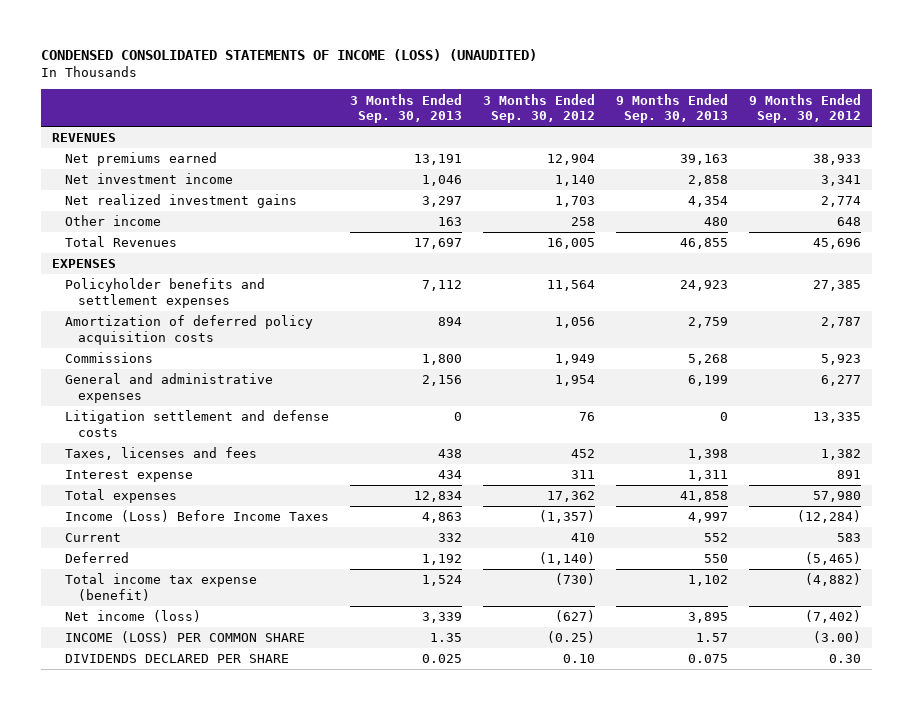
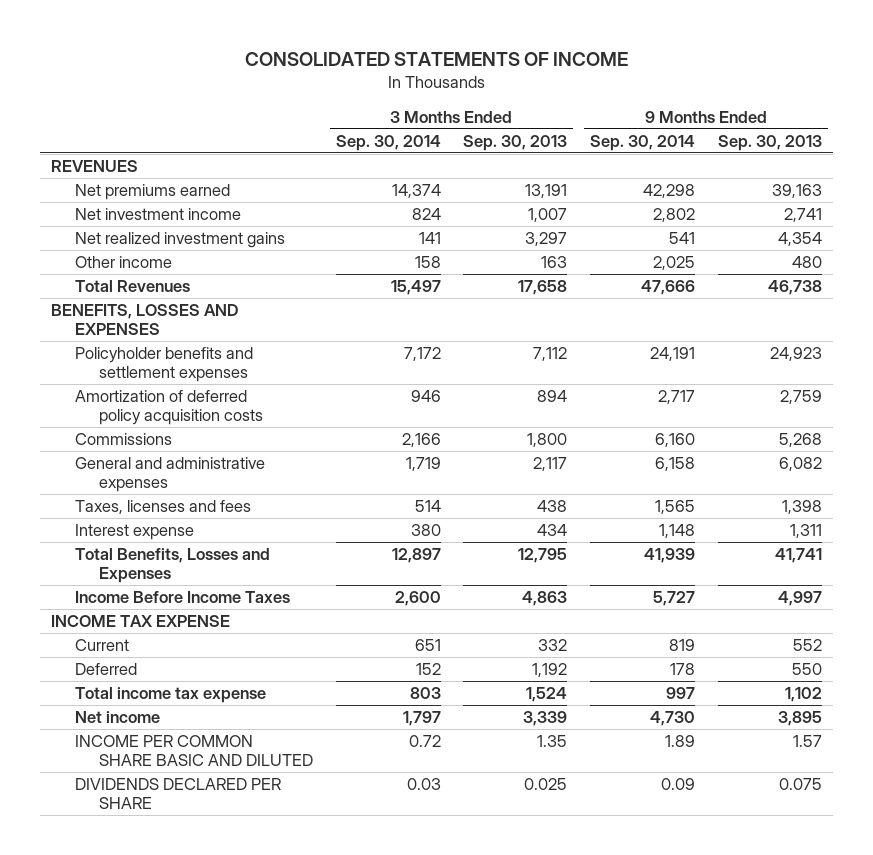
[41,49,538,62] CONDENSED CONSOLIDATED STATEMENTS OF INCOME (LOSS) (UNAUDITED) -> [244,51,628,66] CONSOLIDATED STATEMENTS OF INCOME
[482,93,595,124] 3 Months Ended Sep. 30, 2012 -> none
[749,93,862,124] 9 Months Ended Sep. 30, 2012 -> none
none -> [335,134,441,151] Sep. 30, 2014
none -> [590,134,696,151] Sep. 30, 2014
[421,175,462,187] 1,046 -> [528,208,568,223] 1,007
[688,175,729,187] 2,858 -> [783,208,822,223] 2,741
[413,238,462,250] 17,697 -> [518,280,568,296] 17,658
[680,238,729,250] 46,855 -> [767,280,822,296] 46,738
[51,259,116,269] EXPENSES -> [51,304,240,336] BENEFITS, LOSSES AND EXPENSES
[64,410,329,437] Litigation settlement and defense costs -> none
[421,375,462,387] 2,156 -> [533,457,568,472] 2,117
[688,375,729,387] 6,199 -> [778,457,822,472] 6,082
[64,489,177,504] Total expenses -> [75,548,271,584] Total Benefits, Losses and Expenses
[413,491,462,503] 12,834 -> [518,548,568,564] 12,795
[680,491,729,503] 41,858 -> [774,548,822,564] 41,741
[64,510,329,523] Income (Loss) Before Income Taxes -> [75,591,291,604] Income Before Income Taxes
none -> [51,615,231,628] INCOME TAX EXPENSE
[64,573,257,601] Total income tax expense (benefit) -> [75,687,267,704] Total income tax expense
[64,610,201,623] Net income (loss) -> [75,711,161,724] Net income
[64,631,305,644] INCOME (LOSS) PER COMMON SHARE -> [75,735,313,767] INCOME PER COMMON SHARE BASIC AND DILUTED

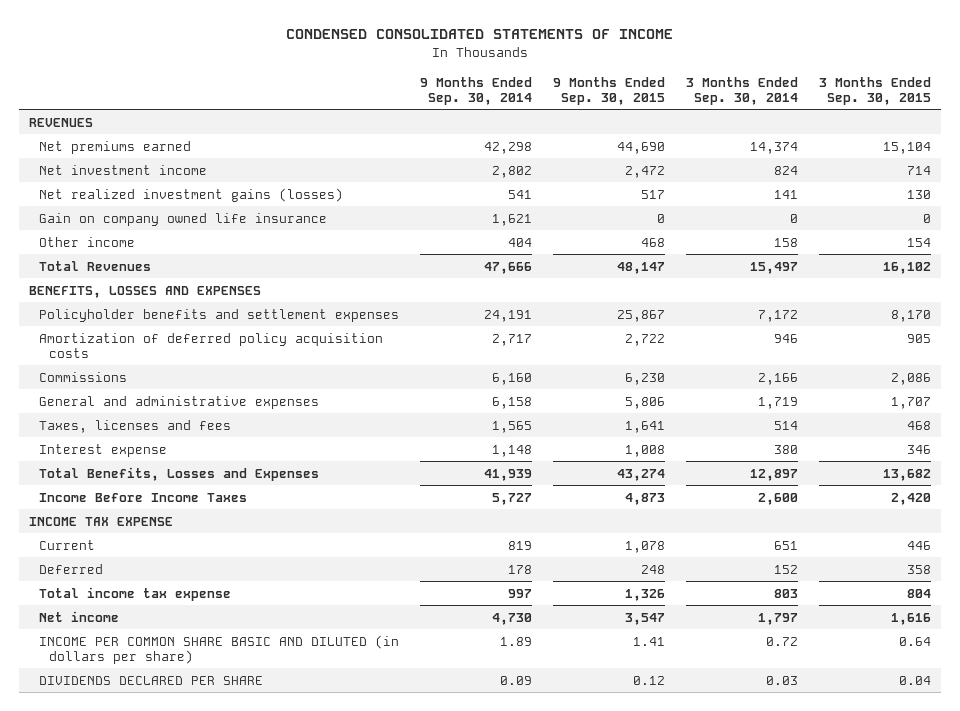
[244,51,628,66] CONSOLIDATED STATEMENTS OF INCOME -> [285,29,673,40] CONDENSED CONSOLIDATED STATEMENTS OF INCOME
[463,134,568,151] Sep. 30, 2013 -> none
[717,134,822,151] Sep. 30, 2013 -> none
none -> [552,76,665,105] 9 Months Ended Sep. 30, 2015
none -> [818,76,931,105] 3 Months Ended Sep. 30, 2015
[75,232,286,249] Net realized investment gains -> [38,187,343,202] Net realized investment gains (losses)
none -> [38,212,327,226] Gain on company owned life insurance
[653,256,696,271] 2,025 -> [507,237,532,247] 404
[75,735,313,767] INCOME PER COMMON SHARE BASIC AND DILUTED -> [38,634,399,664] INCOME PER COMMON SHARE BASIC AND DILUTED (in dollars per share)

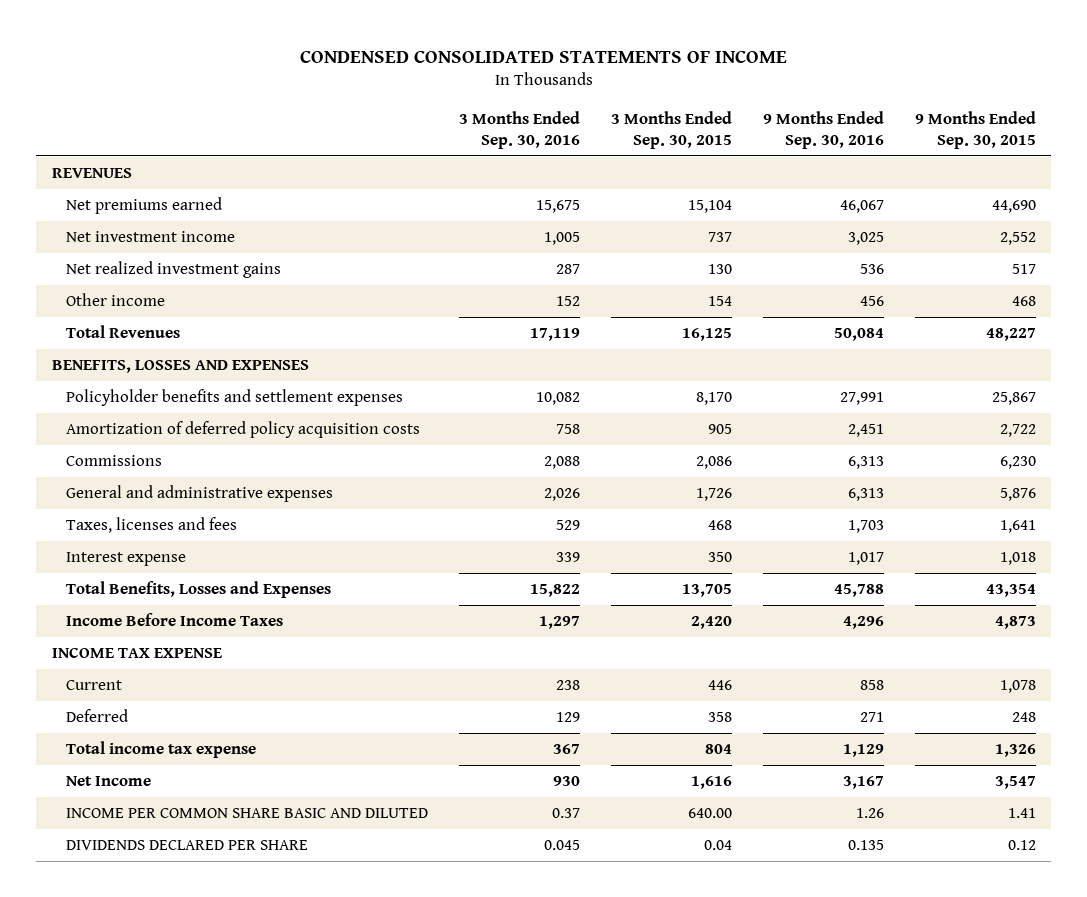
[419,76,532,105] 9 Months Ended Sep. 30, 2014 -> none
[685,76,798,105] 3 Months Ended Sep. 30, 2014 -> none
none -> [459,110,581,149] 3 Months Ended Sep. 30, 2016
none -> [762,110,884,149] 9 Months Ended Sep. 30, 2016
[38,212,327,226] Gain on company owned life insurance -> none
[624,165,665,178] 2,472 -> [999,232,1036,246] 2,552
[906,165,931,175] 714 -> [708,232,733,243] 737
[38,187,343,202] Net realized investment gains (losses) -> [66,261,282,279] Net realized investment gains
[616,261,665,274] 48,147 -> [985,328,1036,342] 48,227
[882,261,931,274] 16,102 -> [682,328,733,342] 16,125
[624,396,665,409] 5,806 -> [999,488,1036,502] 5,876
[890,396,931,409] 1,707 -> [696,488,733,502] 1,726
[624,444,665,457] 1,008 -> [999,552,1036,566] 1,018
[906,444,931,454] 346 -> [708,552,733,563] 350
[616,468,665,481] 43,274 -> [985,584,1036,598] 43,354
[882,468,931,481] 13,682 -> [682,584,733,598] 13,705
[38,610,119,622] Net income -> [66,776,152,787] Net Income
[38,634,399,664] INCOME PER COMMON SHARE BASIC AND DILUTED (in dollars per share) -> [66,808,429,819] INCOME PER COMMON SHARE BASIC AND DILUTED
[898,636,931,646] 0.64 -> [688,808,733,819] 640.00

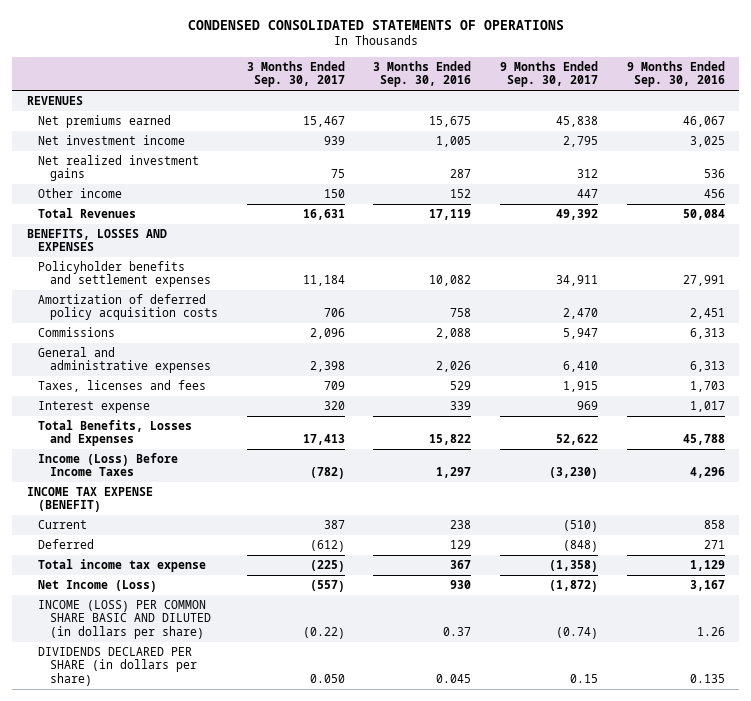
[299,49,787,63] CONDENSED CONSOLIDATED STATEMENTS OF INCOME -> [187,20,564,31] CONDENSED CONSOLIDATED STATEMENTS OF OPERATIONS
[611,110,733,149] 3 Months Ended Sep. 30, 2015 -> none
[914,110,1036,149] 9 Months Ended Sep. 30, 2015 -> none
none -> [246,60,345,88] 3 Months Ended Sep. 30, 2017
none -> [500,60,599,88] 9 Months Ended Sep. 30, 2017
[66,613,284,627] Income Before Income Taxes -> [38,453,179,477] Income (Loss) Before Income Taxes
[51,647,222,659] INCOME TAX EXPENSE -> [26,487,153,513] INCOME TAX EXPENSE (BENEFIT)
[66,776,152,787] Net Income -> [38,580,158,593] Net Income (Loss)
[66,808,429,819] INCOME PER COMMON SHARE BASIC AND DILUTED -> [38,600,212,639] INCOME (LOSS) PER COMMON SHARE BASIC AND DILUTED (in dollars per share)
[66,840,309,851] DIVIDENDS DECLARED PER SHARE -> [38,647,198,686] DIVIDENDS DECLARED PER SHARE (in dollars per share)

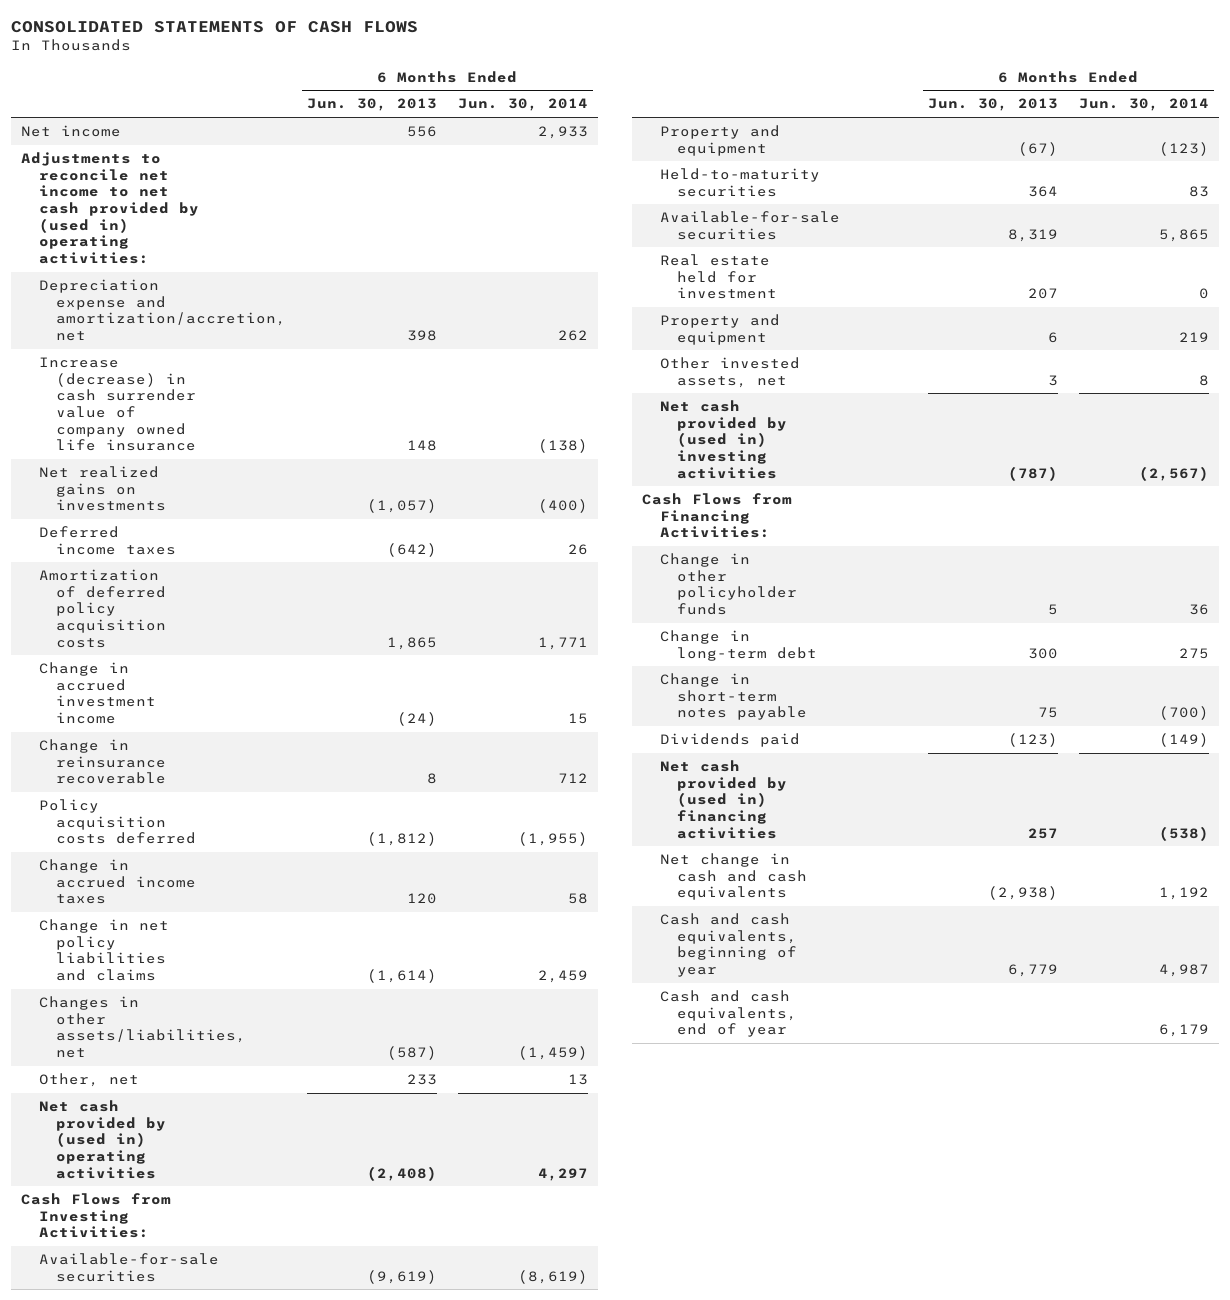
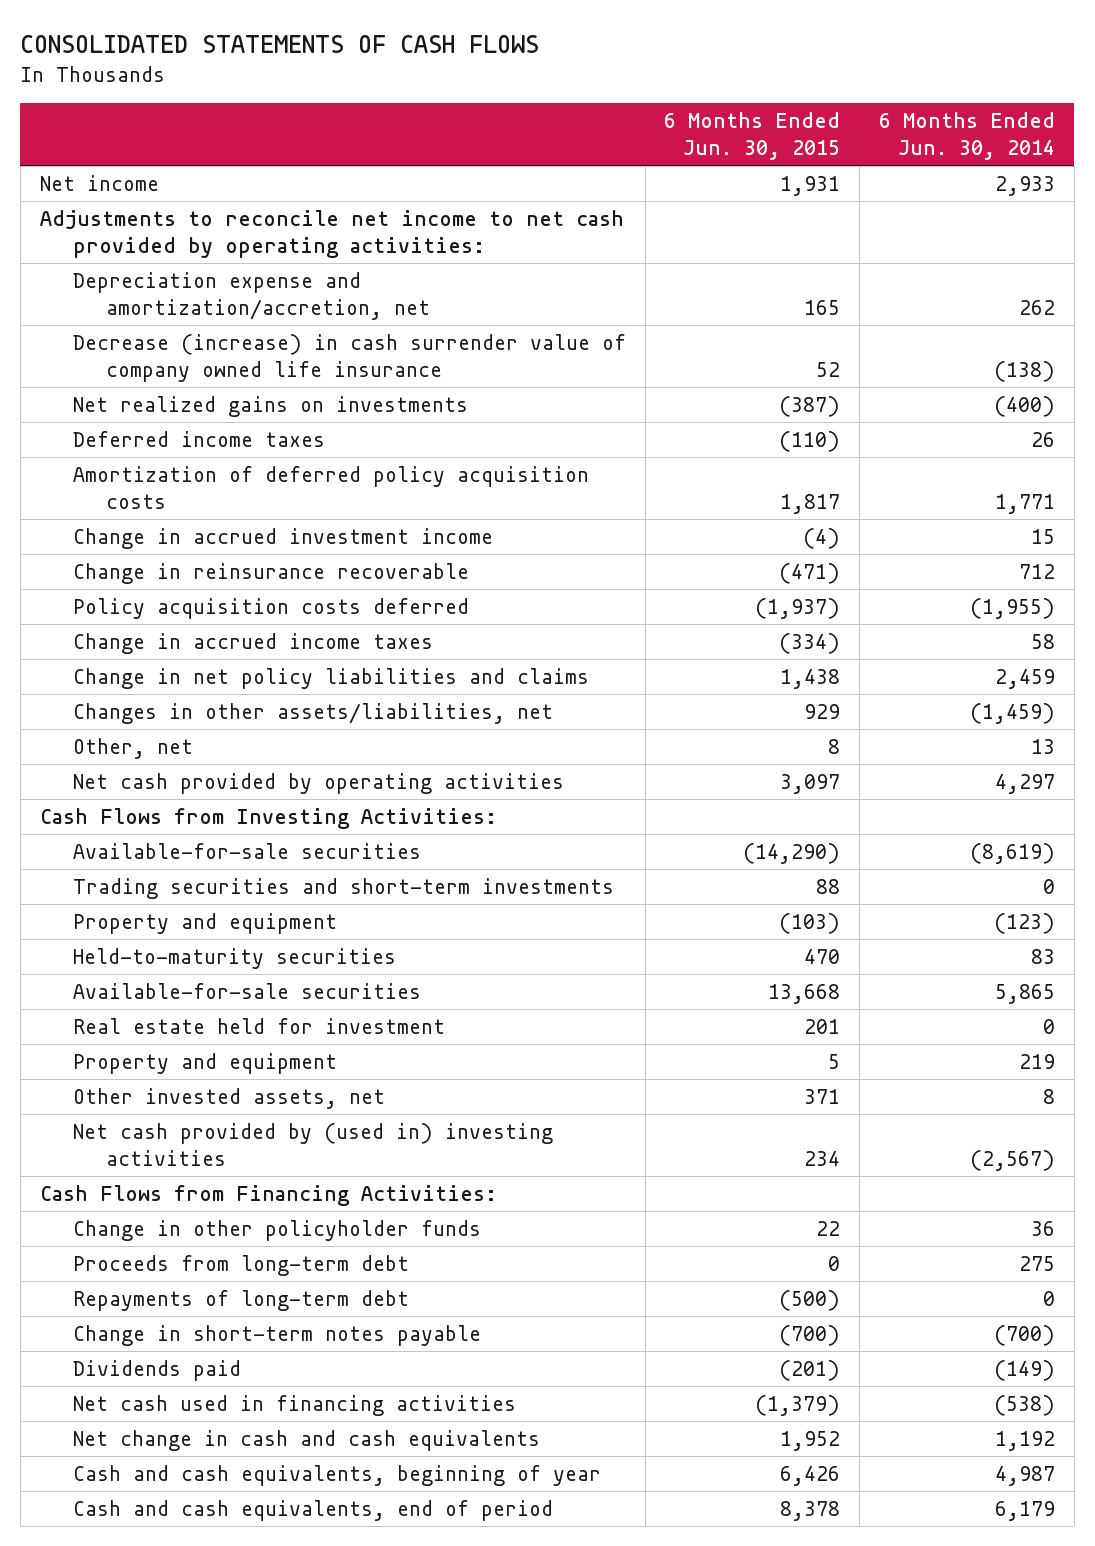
[306,98,437,112] Jun. 30, 2013 -> none
none -> [664,111,841,161] 6 Months Ended Jun. 30, 2015
[21,152,199,264] Adjustments to reconcile net income to net cash provided by (used in) operating activities: -> [39,209,624,259] Adjustments to reconcile net income to net cash provided by operating activities:
[38,357,196,452] Increase (decrease) in cash surrender value of company owned life insurance -> [72,333,626,383] Decrease (increase) in cash surrender value of company owned life insurance
[38,1100,166,1179] Net cash provided by (used in) operating activities -> [72,772,564,794] Net cash provided by operating activities
none -> [72,877,614,899] Trading securities and short-term investments
[659,630,818,661] Change in long-term debt -> [72,1254,409,1276] Proceeds from long-term debt
none -> [72,1289,409,1311] Repayments of long-term debt
[659,760,788,839] Net cash provided by (used in) financing activities -> [72,1394,516,1416] Net cash used in financing activities
[659,990,798,1038] Cash and cash equivalents, end of year -> [72,1499,553,1521] Cash and cash equivalents, end of period

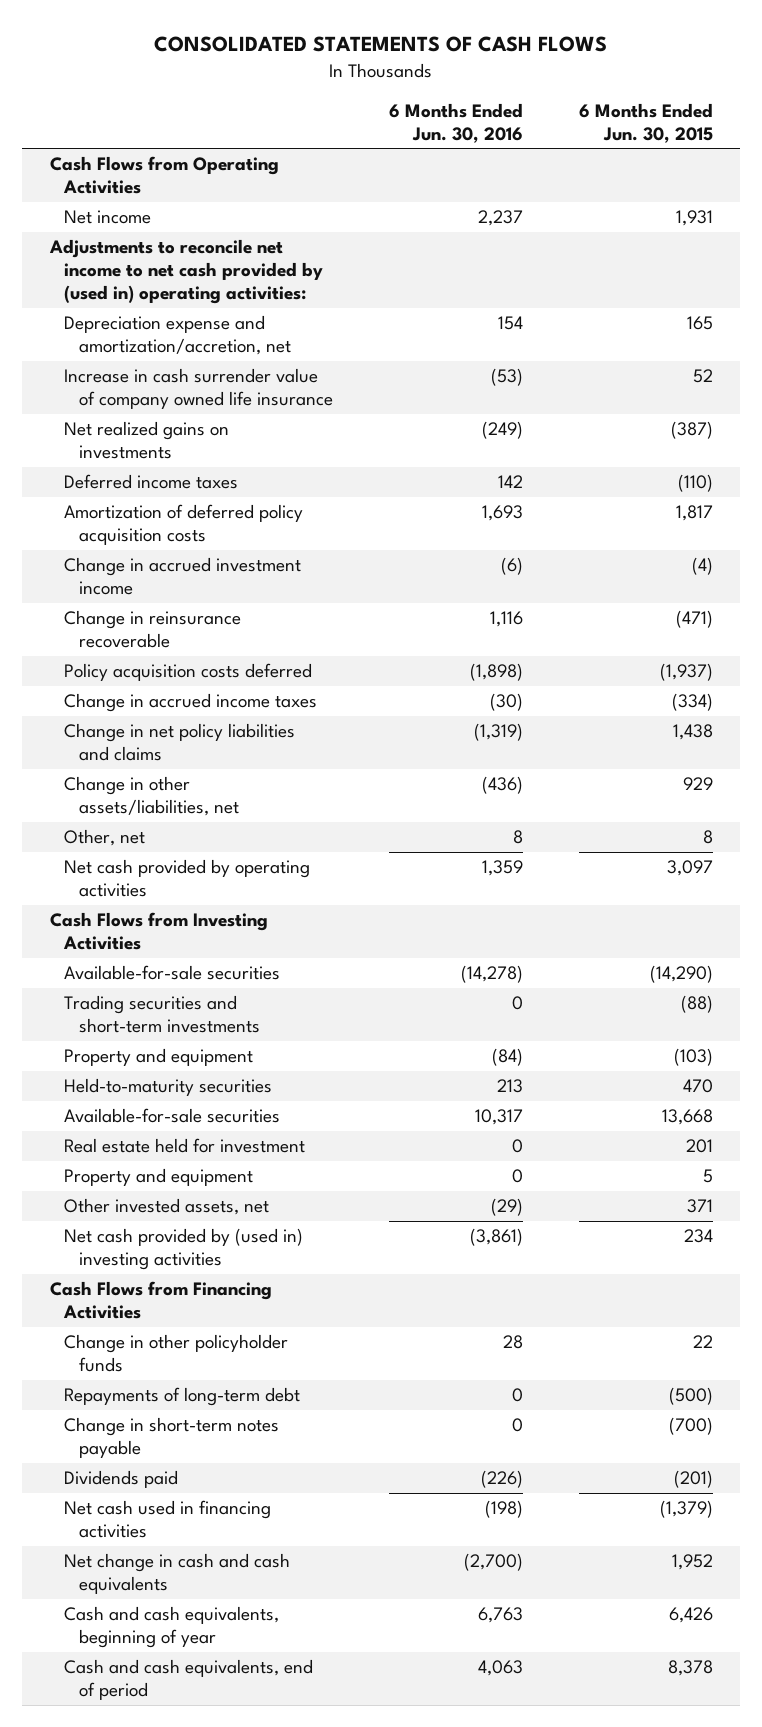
[879,111,1056,161] 6 Months Ended Jun. 30, 2014 -> none
none -> [388,102,523,143] 6 Months Ended Jun. 30, 2016
none -> [49,156,279,195] Cash Flows from Operating Activities
[39,209,624,259] Adjustments to reconcile net income to net cash provided by operating activities: -> [48,239,324,305] Adjustments to reconcile net income to net cash provided by (used in) operating activities:
[72,333,626,383] Decrease (increase) in cash surrender value of company owned life insurance -> [64,368,334,410] Increase in cash surrender value of company owned life insurance
[72,702,553,724] Changes in other assets/liabilities, net -> [64,776,240,817] Change in other assets/liabilities, net
[39,807,497,829] Cash Flows from Investing Activities: -> [49,912,268,951] Cash Flows from Investing Activities
[816,878,841,894] 88 -> [680,995,713,1014] (88)
[39,1184,497,1206] Cash Flows from Financing Activities: -> [49,1281,272,1320] Cash Flows from Financing Activities
[72,1254,409,1276] Proceeds from long-term debt -> none

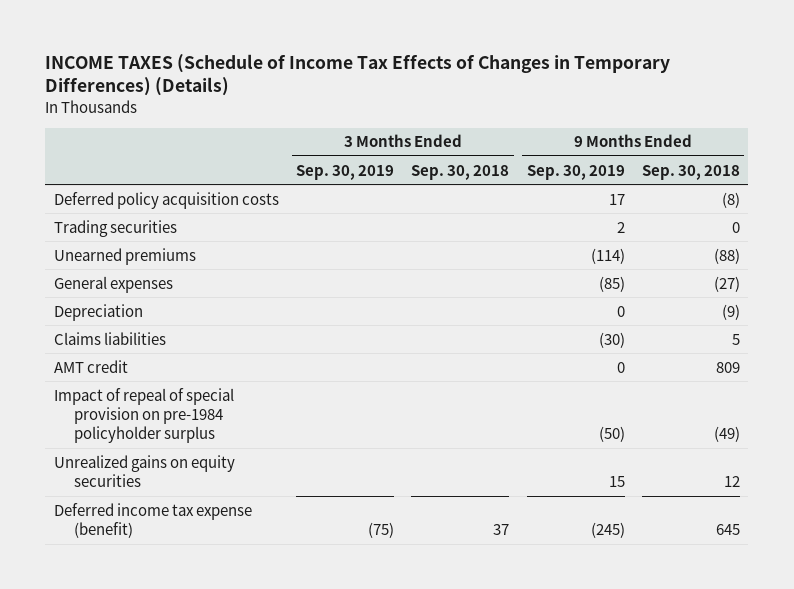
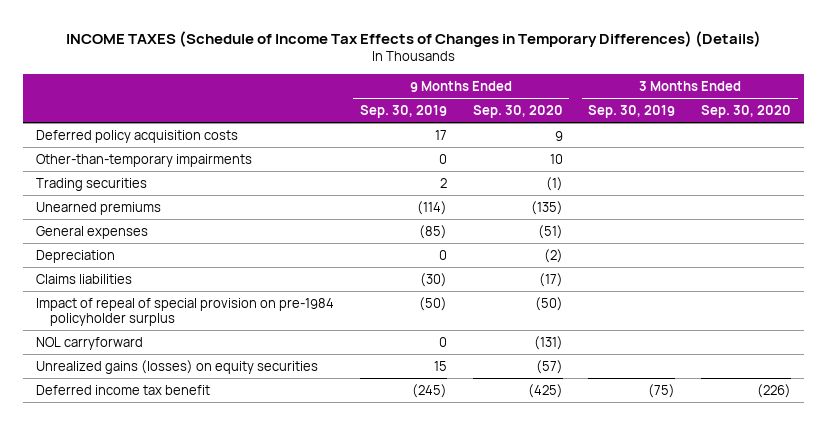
[411,164,510,180] Sep. 30, 2018 -> none
[641,164,740,180] Sep. 30, 2018 -> none
none -> [472,105,563,119] Sep. 30, 2020
none -> [701,105,792,119] Sep. 30, 2020
none -> [36,153,253,167] Other-than-temporary impairments
[54,359,129,373] AMT credit -> none
none -> [36,336,144,350] NOL carryforward
[54,454,236,487] Unrealized gains on equity securities -> [36,359,319,374] Unrealized gains (losses) on equity securities
[54,502,253,538] Deferred income tax expense (benefit) -> [36,384,211,395] Deferred income tax benefit

